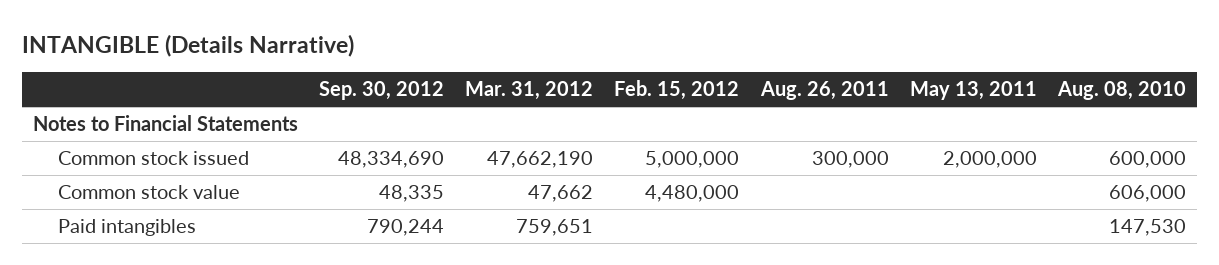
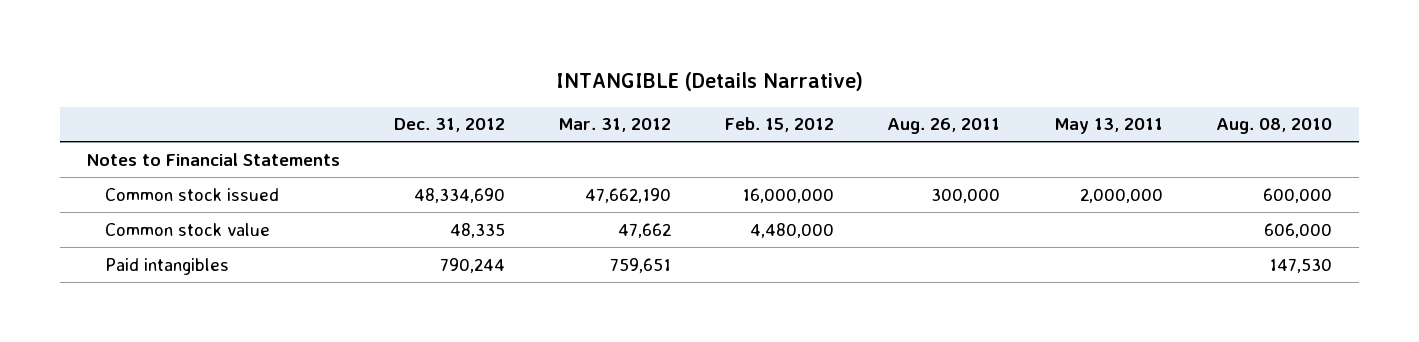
[319,81,445,101] Sep. 30, 2012 -> none
none -> [393,118,505,133] Dec. 31, 2012
[645,150,740,168] 5,000,000 -> [741,187,834,203] 16,000,000

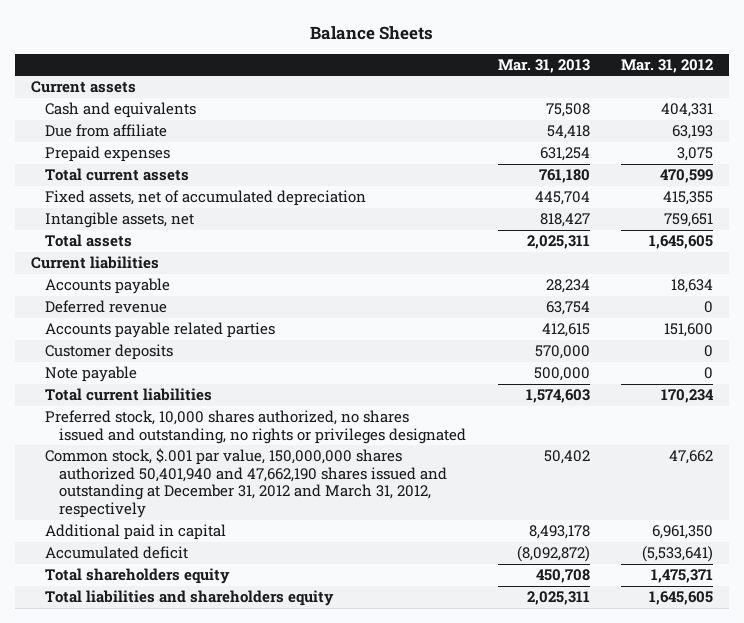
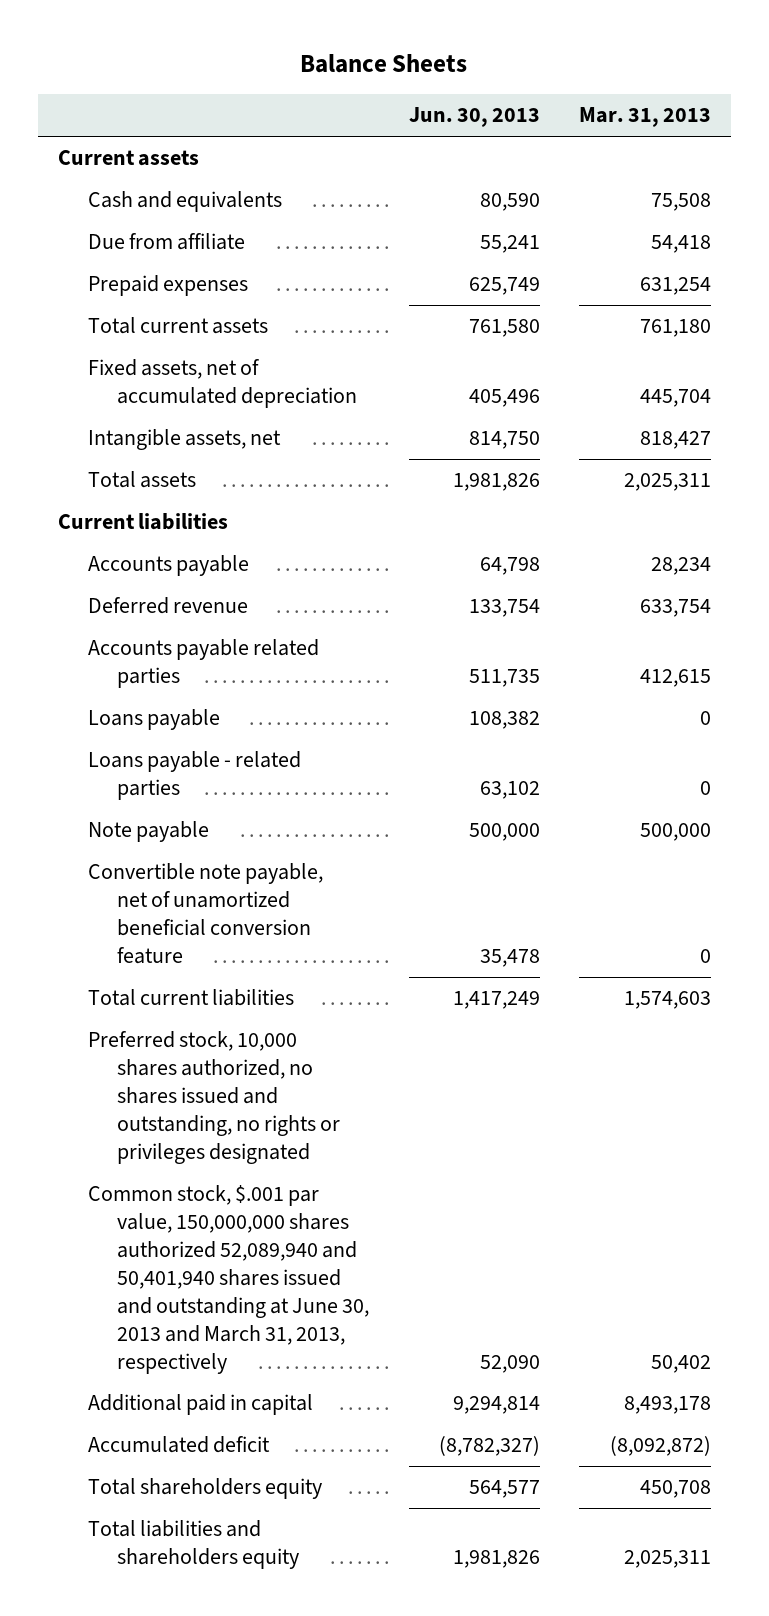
[621,58,714,73] Mar. 31, 2012 -> none
none -> [408,107,540,128] Jun. 30, 2013
[545,301,590,316] 63,754 -> [639,599,711,618] 633,754
[45,344,174,361] Customer deposits -> none
none -> [87,709,220,731] Loans payable
none -> [87,751,301,801] Loans payable - related parties
none -> [87,863,323,964] Convertible note payable, net of unamortized beneficial conversion feature
[45,448,448,519] Common stock, $.001 par value, 150,000,000 shares authorized 50,401,940 and 47,662,190 shares issued and outstanding at December 31, 2012 and March 31, 2012, respectively -> [87,1185,370,1374] Common stock, $.001 par value, 150,000,000 shares authorized 52,089,940 and 50,401,940 shares issued and outstanding at June 30, 2013 and March 31, 2013, respectively

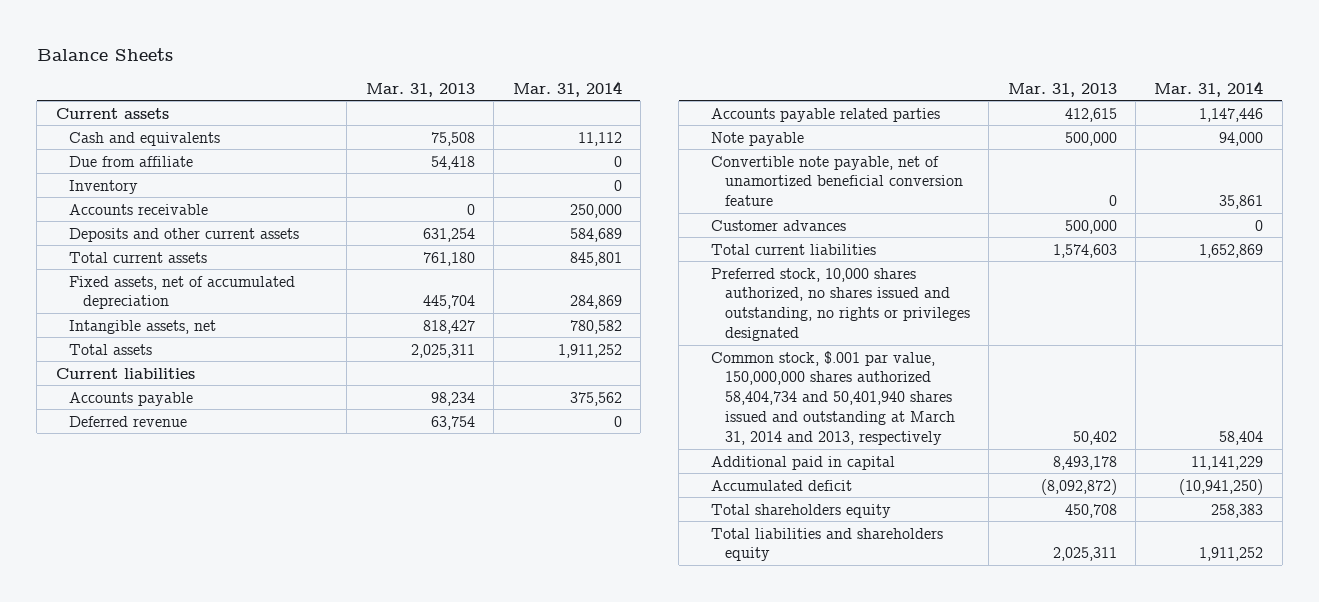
[408,107,540,128] Jun. 30, 2013 -> none
none -> [512,80,622,97] Mar. 31, 2014
none -> [69,179,139,194] Inventory
none -> [69,203,209,215] Accounts receivable
[87,275,248,297] Prepaid expenses -> [69,227,300,242] Deposits and other current assets
[650,557,711,576] 28,234 -> [430,391,475,406] 98,234
[639,599,711,618] 633,754 -> [430,415,475,430] 63,754
[87,709,220,731] Loans payable -> none
[87,751,301,801] Loans payable - related parties -> none
none -> [711,219,847,231] Customer advances
[87,1185,370,1374] Common stock, $.001 par value, 150,000,000 shares authorized 52,089,940 and 50,401,940 shares issued and outstanding at June 30, 2013 and March 31, 2013, respectively -> [711,350,955,445] Common stock, $.001 par value, 150,000,000 shares authorized 58,404,734 and 50,401,940 shares issued and outstanding at March 31, 2014 and 2013, respectively

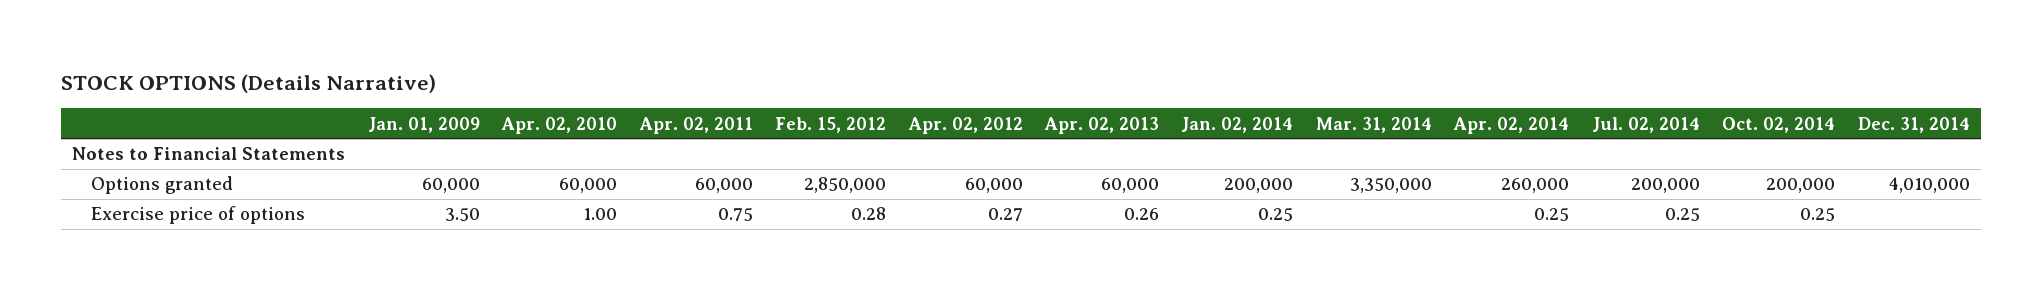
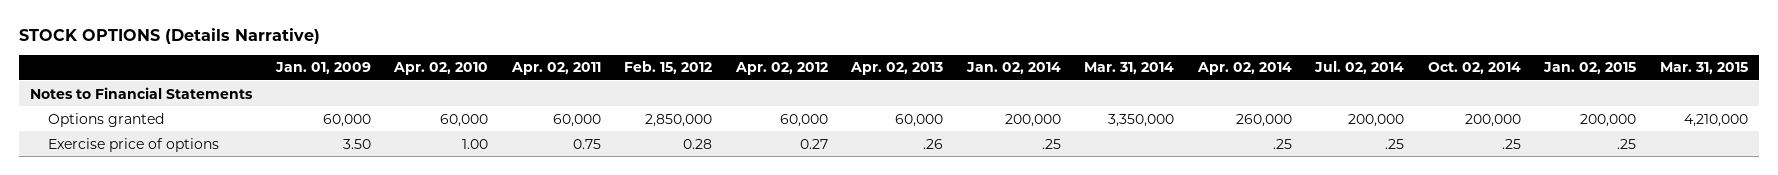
[1857,116,1970,133] Dec. 31, 2014 -> none
none -> [1543,62,1637,75] Jan. 02, 2015
none -> [1659,62,1748,75] Mar. 31, 2015
[1123,208,1159,221] 0.26 -> [923,138,944,149] .26
[1258,208,1294,222] 0.25 -> [1041,138,1061,149] .25
[1534,208,1570,222] 0.25 -> [1272,138,1292,149] .25
[1664,208,1700,222] 0.25 -> [1385,138,1405,149] .25
[1800,208,1836,222] 0.25 -> [1501,138,1521,149] .25

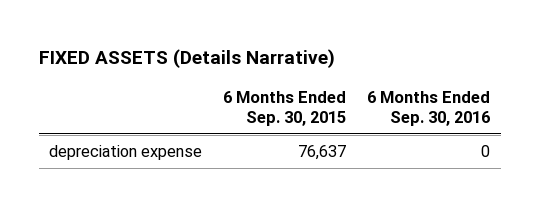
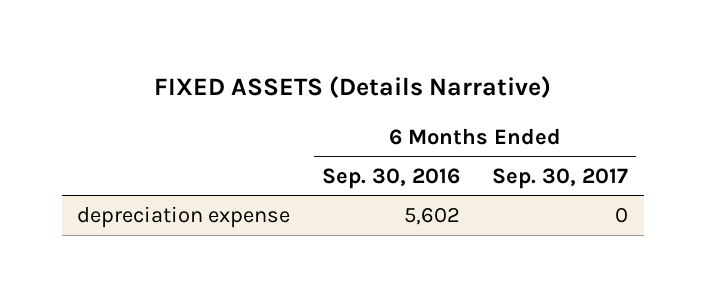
[223,90,347,127] 6 Months Ended Sep. 30, 2015 -> none
none -> [492,167,629,189] Sep. 30, 2017
[481,145,491,158] 0 -> [404,207,461,226] 5,602

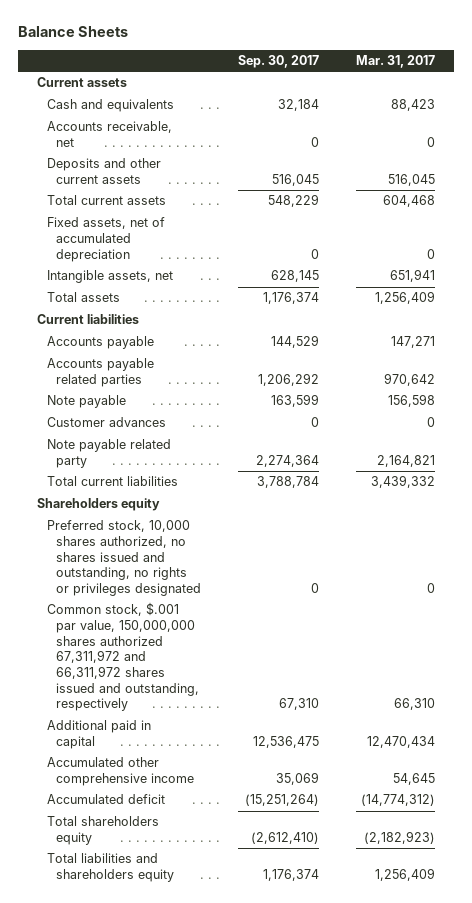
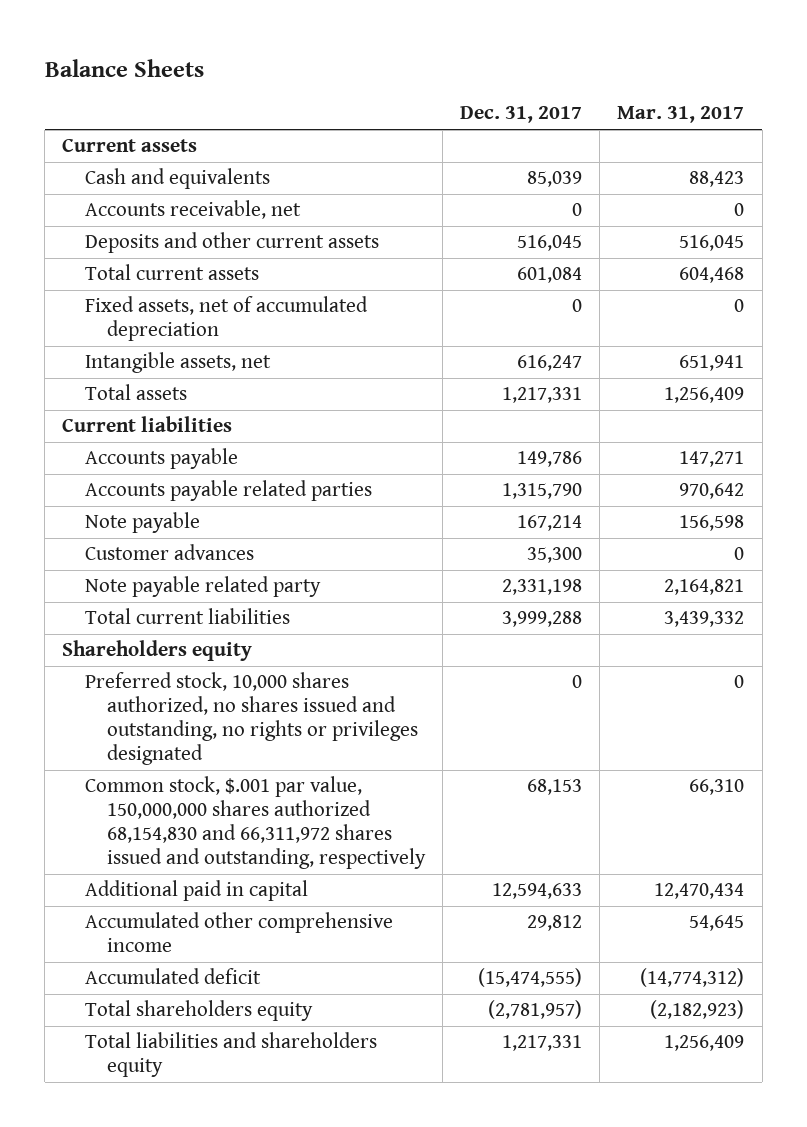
[238,55,320,69] Sep. 30, 2017 -> none
none -> [460,106,583,124] Dec. 31, 2017
[46,602,200,712] Common stock, $.001 par value, 150,000,000 shares authorized 67,311,972 and 66,311,972 shares issued and outstanding, respectively -> [84,776,426,870] Common stock, $.001 par value, 150,000,000 shares authorized 68,154,830 and 66,311,972 shares issued and outstanding, respectively

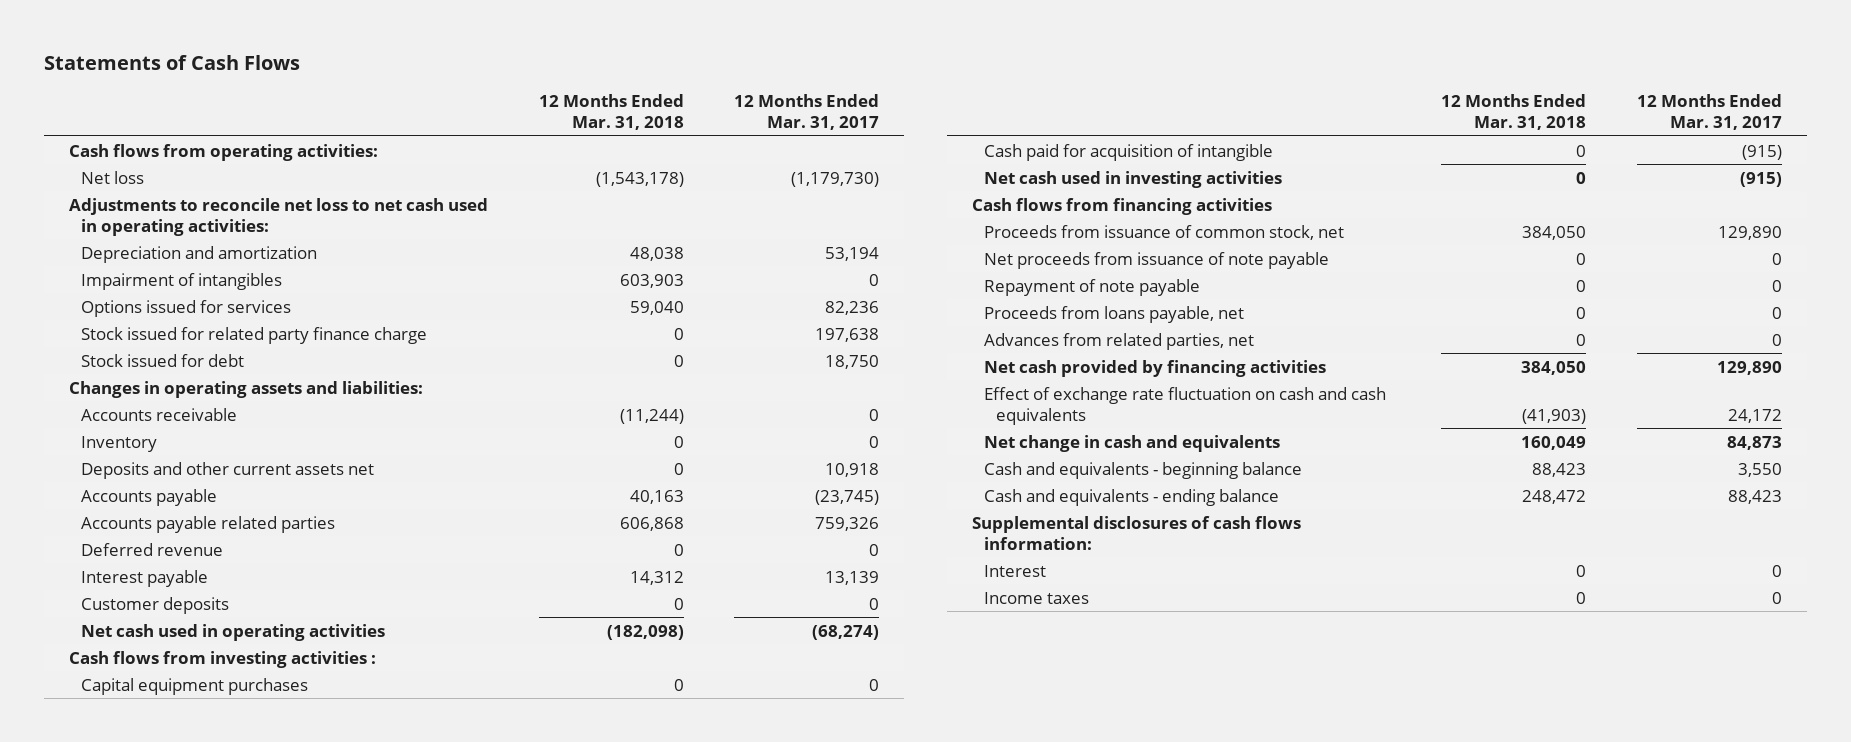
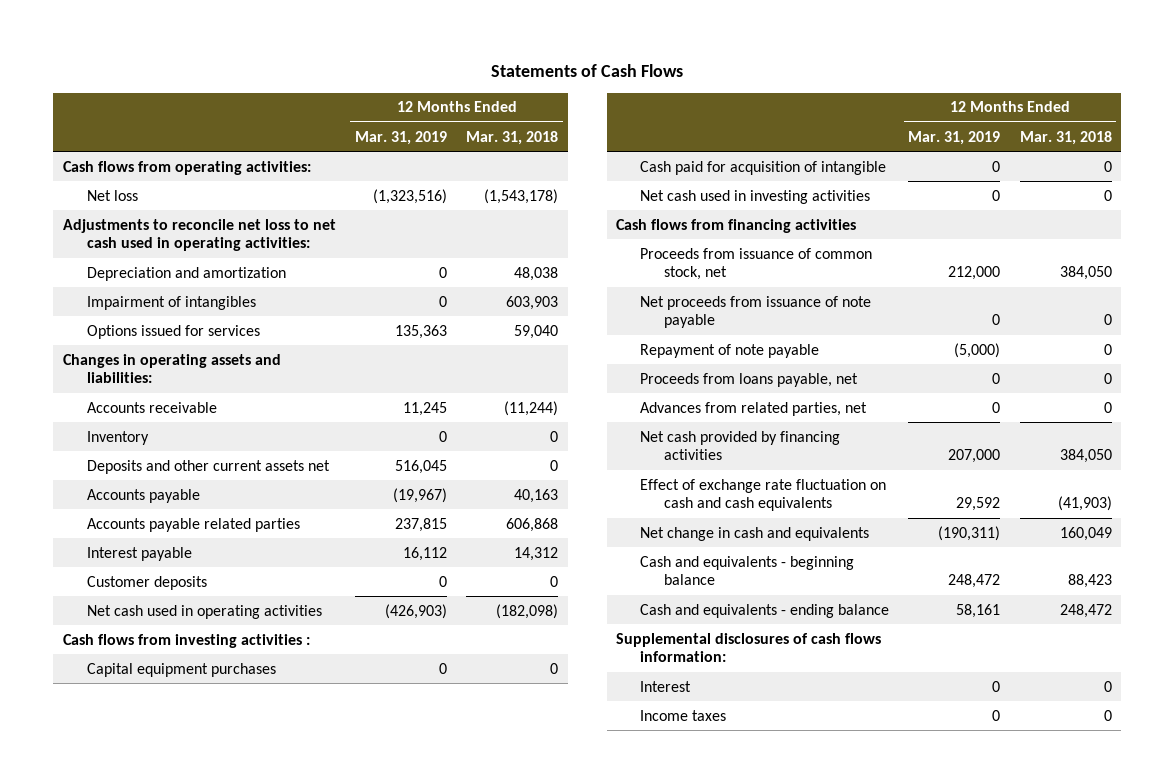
[733,93,879,131] 12 Months Ended Mar. 31, 2017 -> none
none -> [355,130,448,145] Mar. 31, 2019
[81,326,428,344] Stock issued for related party finance charge -> none
[81,353,245,367] Stock issued for debt -> none
[81,542,224,556] Deferred revenue -> none

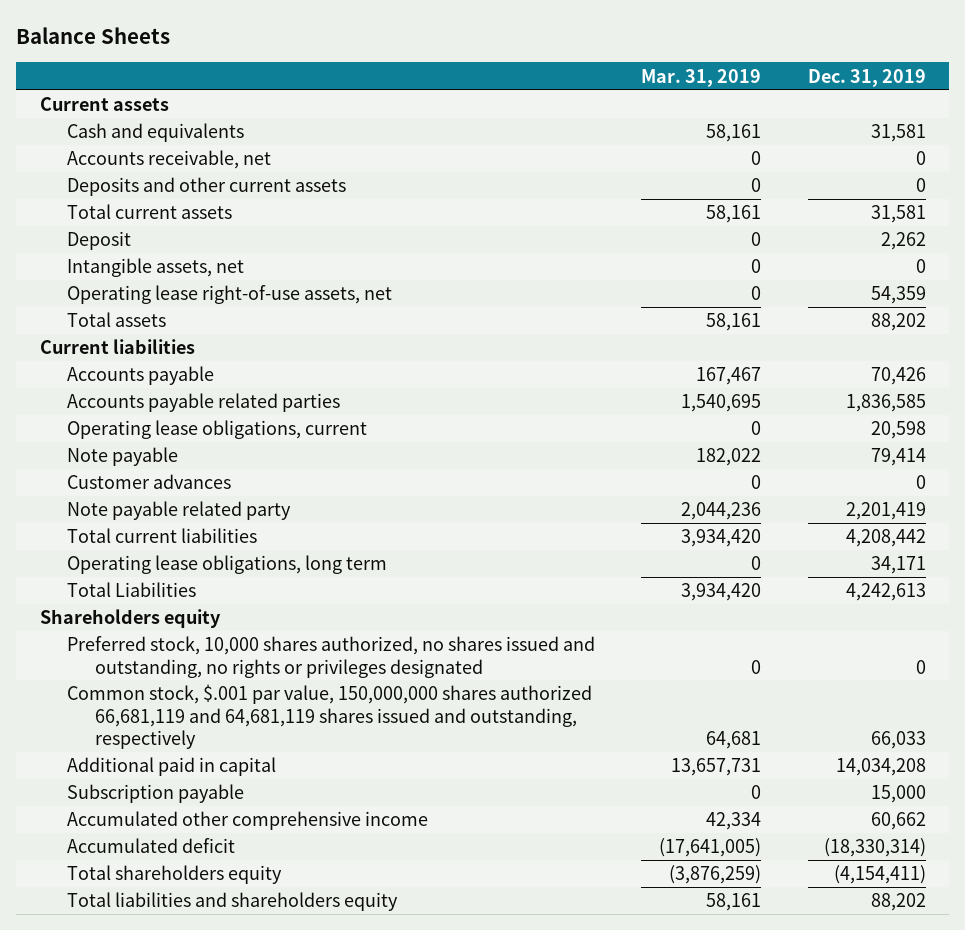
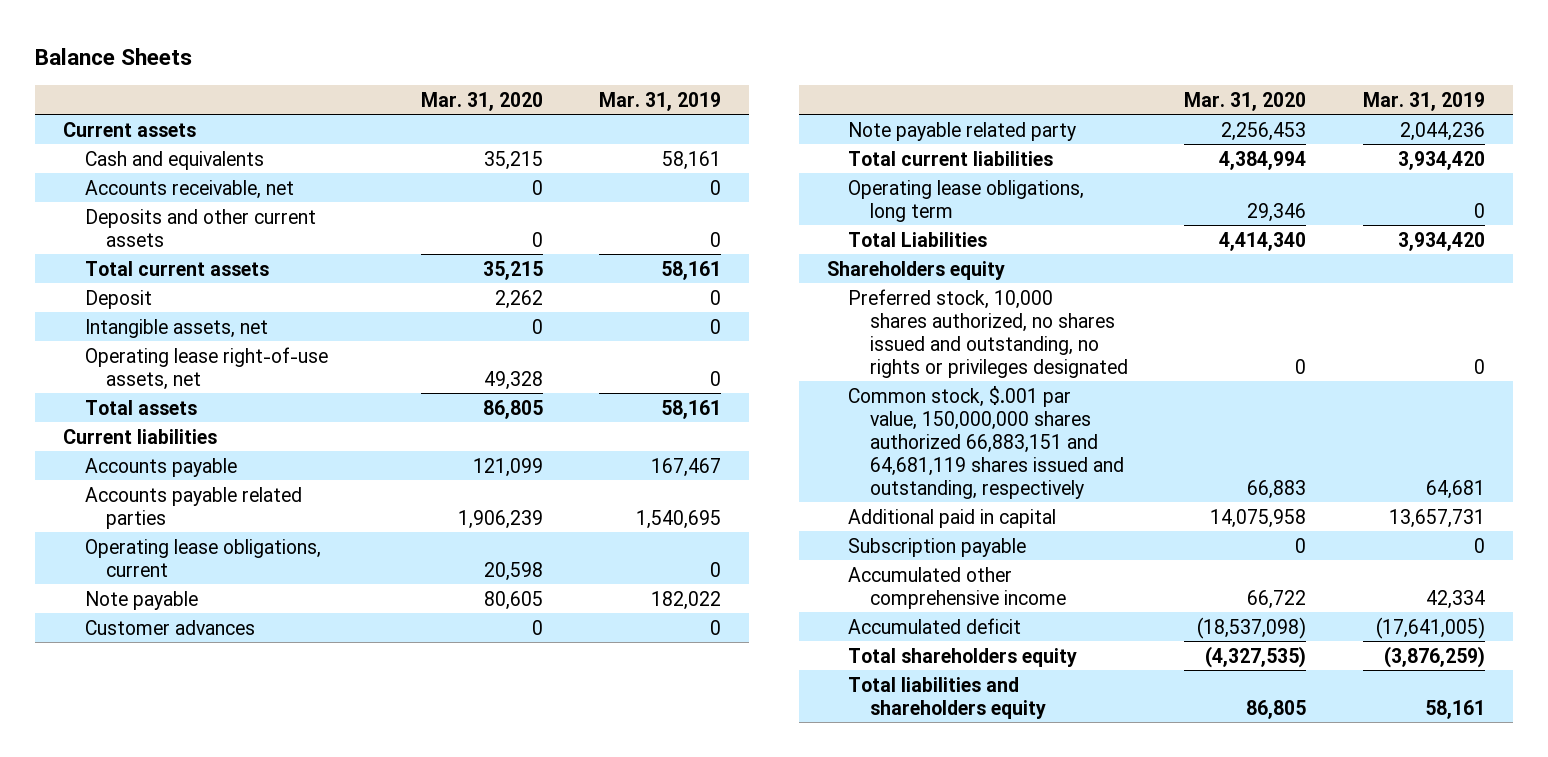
[807,68,926,87] Dec. 31, 2019 -> none
none -> [420,91,543,111] Mar. 31, 2020
[67,684,593,749] Common stock, $.001 par value, 150,000,000 shares authorized 66,681,119 and 64,681,119 shares issued and outstanding, respectively -> [848,385,1125,499] Common stock, $.001 par value, 150,000,000 shares authorized 66,883,151 and 64,681,119 shares issued and outstanding, respectively

